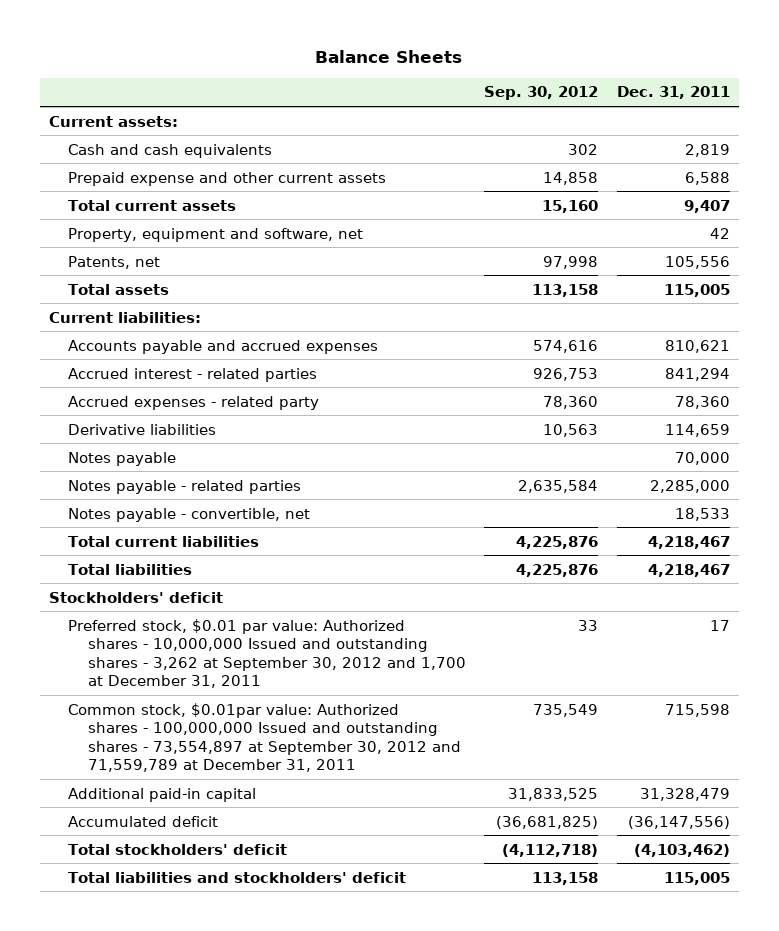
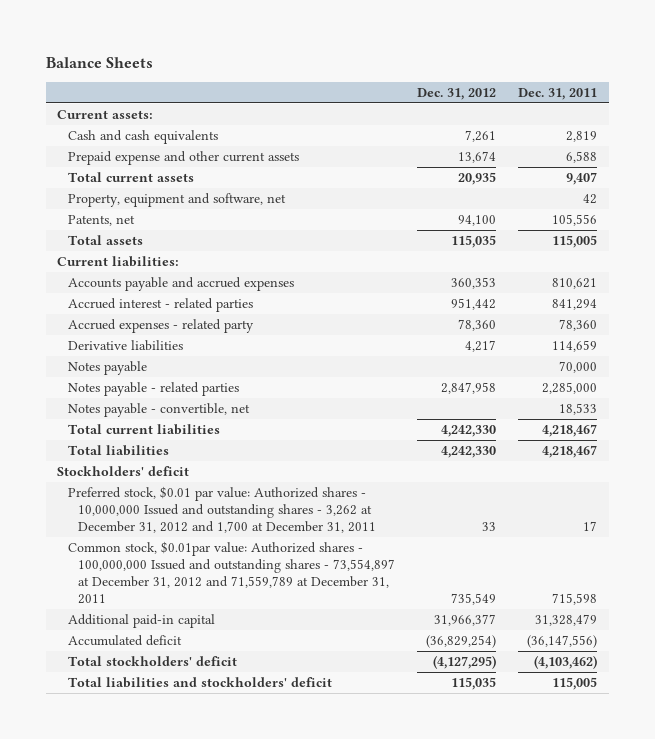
[484,86,599,101] Sep. 30, 2012 -> none
none -> [417,87,497,100] Dec. 31, 2012
[68,618,466,689] Preferred stock, $0.01 par value: Authorized shares - 10,000,000 Issued and outstanding shares - 3,262 at September 30, 2012 and 1,700 at December 31, 2011 -> [67,485,376,533] Preferred stock, $0.01 par value: Authorized shares - 10,000,000 Issued and outstanding shares - 3,262 at December 31, 2012 and 1,700 at December 31, 2011
[68,702,461,773] Common stock, $0.01par value: Authorized shares - 100,000,000 Issued and outstanding shares - 73,554,897 at September 30, 2012 and 71,559,789 at December 31, 2011 -> [67,540,395,604] Common stock, $0.01par value: Authorized shares - 100,000,000 Issued and outstanding shares - 73,554,897 at December 31, 2012 and 71,559,789 at December 31, 2011

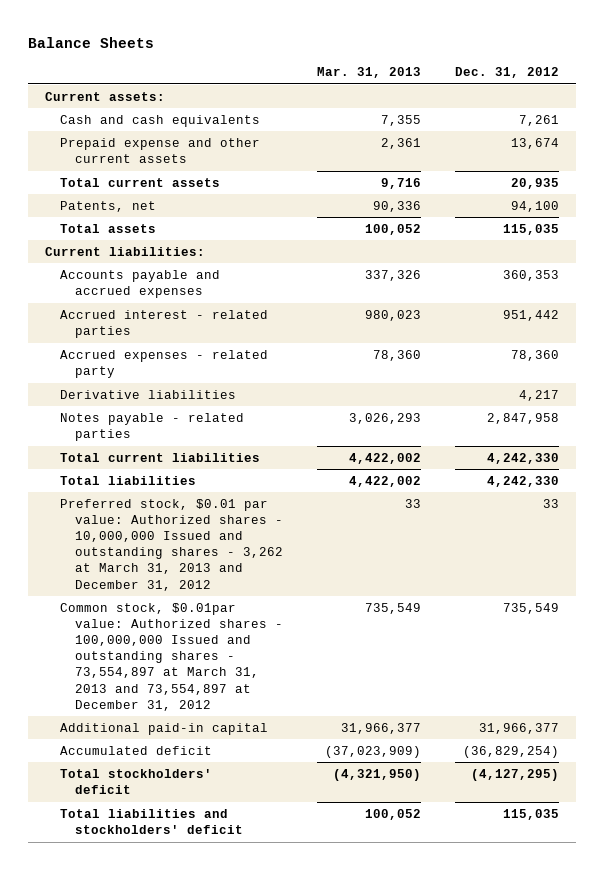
[518,87,598,100] Dec. 31, 2011 -> none
none -> [316,67,421,79] Mar. 31, 2013
[67,192,286,207] Property, equipment and software, net -> none
[67,360,147,375] Notes payable -> none
[67,402,250,417] Notes payable - convertible, net -> none
[57,465,190,476] Stockholders' deficit -> none
[67,485,376,533] Preferred stock, $0.01 par value: Authorized shares - 10,000,000 Issued and outstanding shares - 3,262 at December 31, 2012 and 1,700 at December 31, 2011 -> [60,498,283,591] Preferred stock, $0.01 par value: Authorized shares - 10,000,000 Issued and outstanding shares - 3,262 at March 31, 2013 and December 31, 2012
[67,540,395,604] Common stock, $0.01par value: Authorized shares - 100,000,000 Issued and outstanding shares - 73,554,897 at December 31, 2012 and 71,559,789 at December 31, 2011 -> [60,602,283,711] Common stock, $0.01par value: Authorized shares - 100,000,000 Issued and outstanding shares - 73,554,897 at March 31, 2013 and 73,554,897 at December 31, 2012

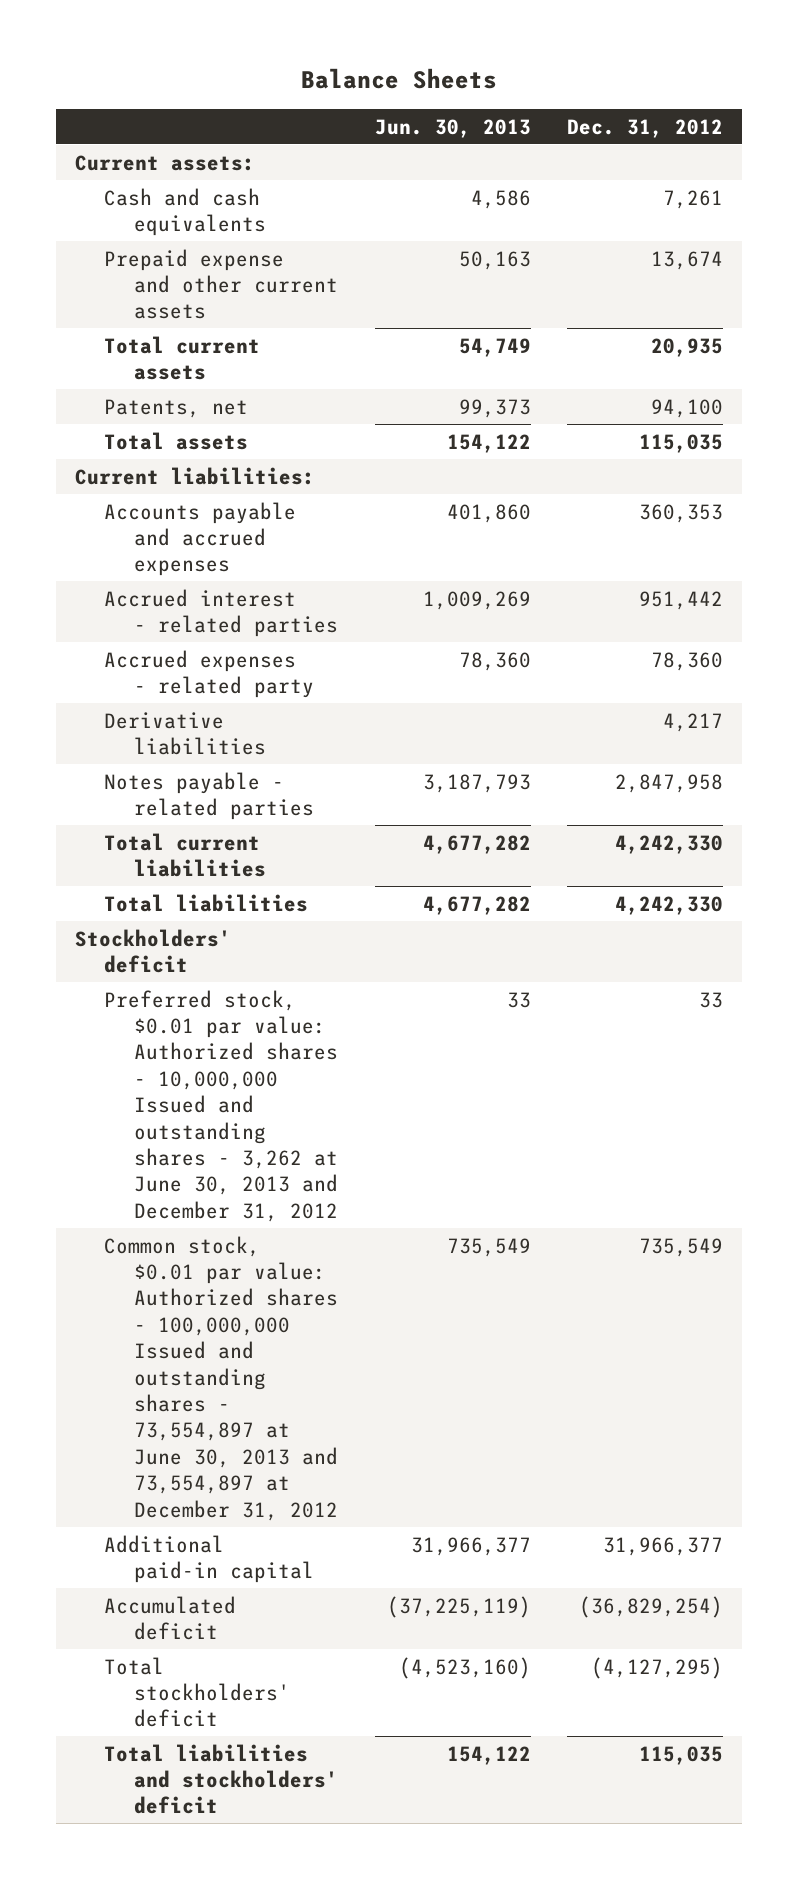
[316,67,421,79] Mar. 31, 2013 -> none
none -> [374,118,531,138] Jun. 30, 2013
none -> [74,928,231,973] Stockholders' deficit
[60,498,283,591] Preferred stock, $0.01 par value: Authorized shares - 10,000,000 Issued and outstanding shares - 3,262 at March 31, 2013 and December 31, 2012 -> [104,989,339,1222] Preferred stock, $0.01 par value: Authorized shares - 10,000,000 Issued and outstanding shares - 3,262 at June 30, 2013 and December 31, 2012
[60,602,283,711] Common stock, $0.01par value: Authorized shares - 100,000,000 Issued and outstanding shares - 73,554,897 at March 31, 2013 and 73,554,897 at December 31, 2012 -> [104,1235,339,1521] Common stock, $0.01 par value: Authorized shares - 100,000,000 Issued and outstanding shares - 73,554,897 at June 30, 2013 and 73,554,897 at December 31, 2012

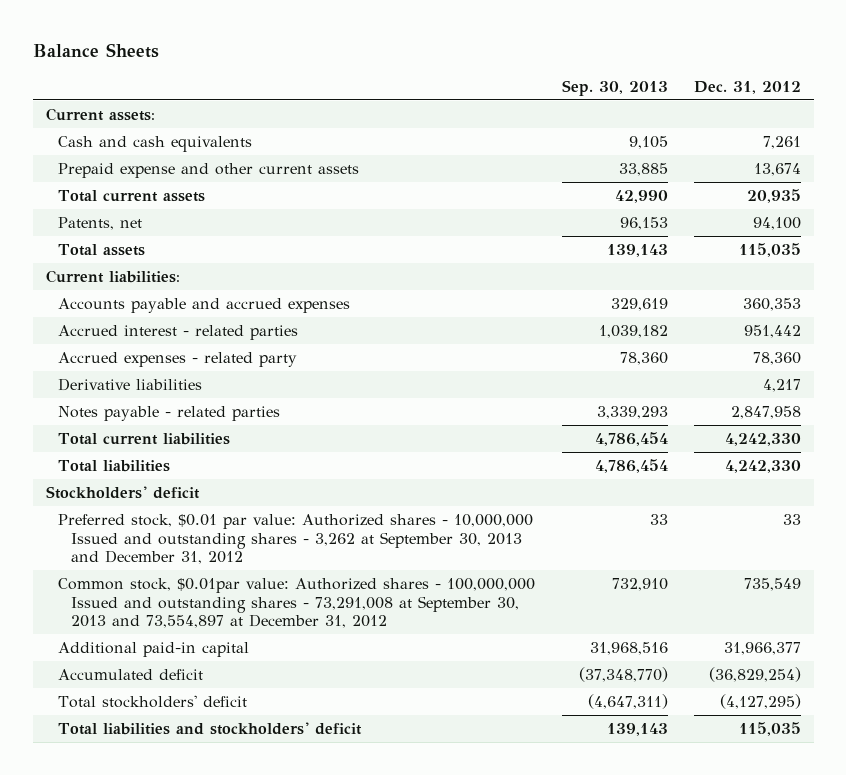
[374,118,531,138] Jun. 30, 2013 -> none
none -> [561,79,668,96] Sep. 30, 2013
[104,989,339,1222] Preferred stock, $0.01 par value: Authorized shares - 10,000,000 Issued and outstanding shares - 3,262 at June 30, 2013 and December 31, 2012 -> [58,513,534,565] Preferred stock, $0.01 par value: Authorized shares - 10,000,000 Issued and outstanding shares - 3,262 at September 30, 2013 and December 31, 2012
[104,1235,339,1521] Common stock, $0.01 par value: Authorized shares - 100,000,000 Issued and outstanding shares - 73,554,897 at June 30, 2013 and 73,554,897 at December 31, 2012 -> [58,577,536,629] Common stock, $0.01par value: Authorized shares - 100,000,000 Issued and outstanding shares - 73,291,008 at September 30, 2013 and 73,554,897 at December 31, 2012

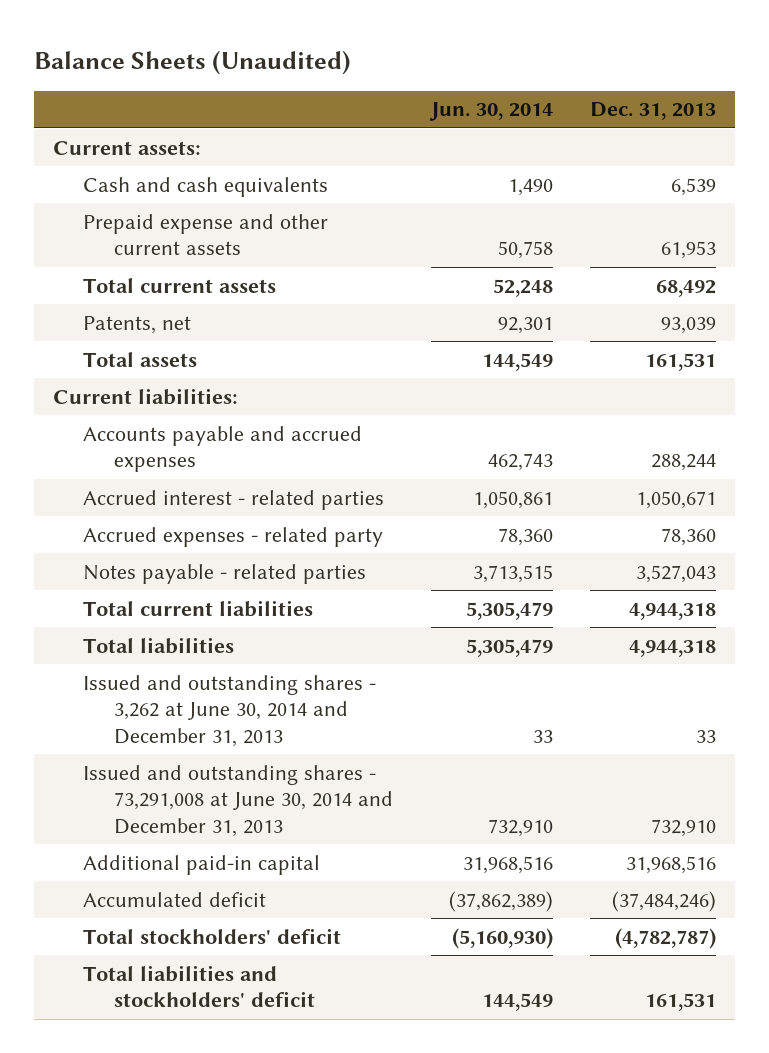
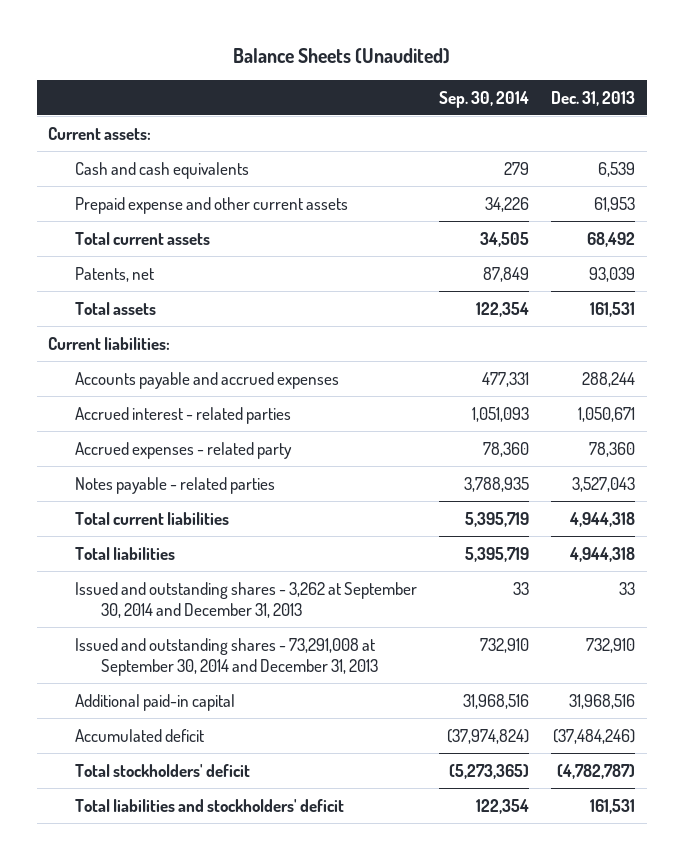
[428,102,553,122] Jun. 30, 2014 -> none
none -> [438,90,529,108] Sep. 30, 2014
[83,674,377,747] Issued and outstanding shares - 3,262 at June 30, 2014 and December 31, 2013 -> [74,581,417,618] Issued and outstanding shares - 3,262 at September 30, 2014 and December 31, 2013
[83,764,393,837] Issued and outstanding shares - 73,291,008 at June 30, 2014 and December 31, 2013 -> [74,637,378,676] Issued and outstanding shares - 73,291,008 at September 30, 2014 and December 31, 2013

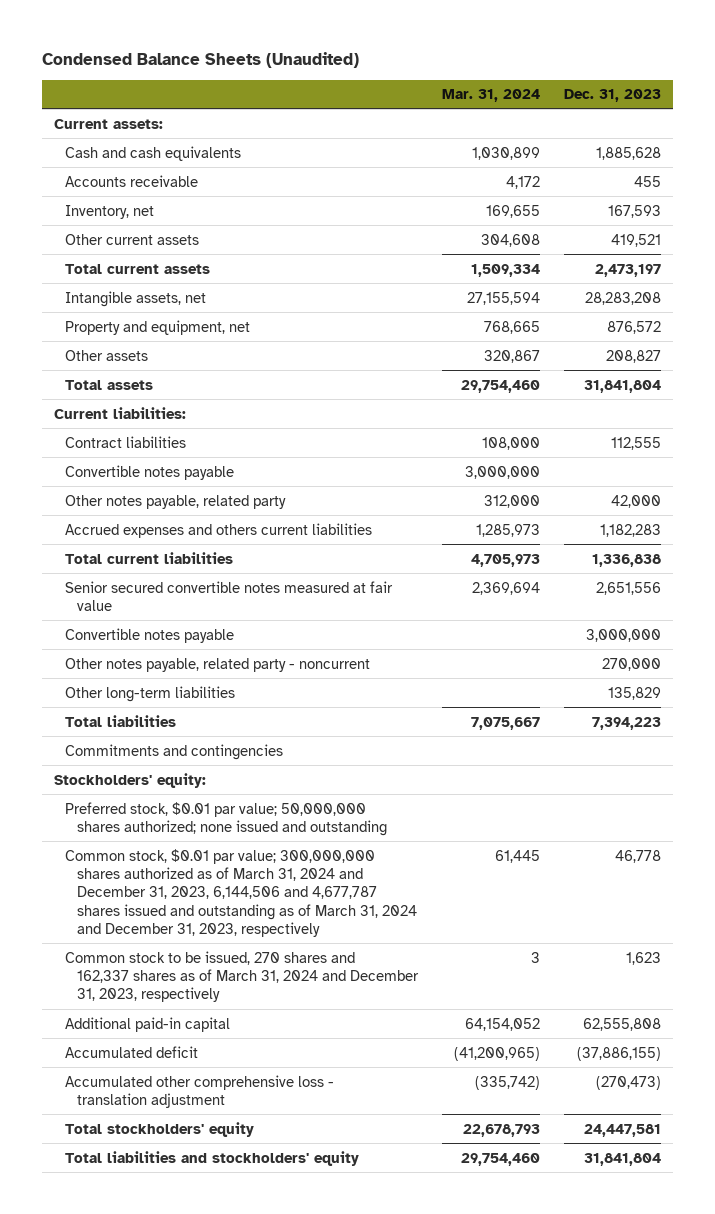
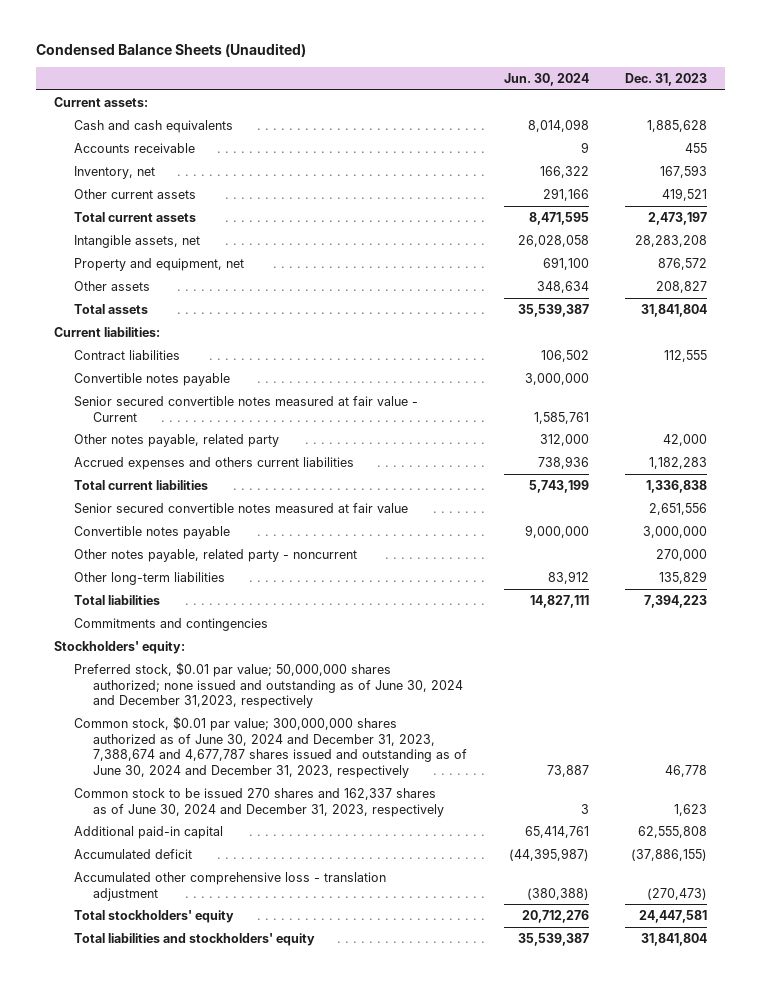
[441,89,540,103] Mar. 31, 2024 -> none
none -> [503,73,589,87] Jun. 30, 2024
none -> [73,395,418,422] Senior secured convertible notes measured at fair value - Current
[65,801,387,836] Preferred stock, $0.01 par value; 50,000,000 shares authorized; none issued and outstanding -> [73,661,463,709] Preferred stock, $0.01 par value; 50,000,000 shares authorized; none issued and outstanding as of June 30, 2024 and December 31,2023, respectively
[65,848,417,937] Common stock, $0.01 par value; 300,000,000 shares authorized as of March 31, 2024 and December 31, 2023, 6,144,506 and 4,677,787 shares issued and outstanding as of March 31, 2024 and December 31, 2023, respectively -> [73,715,467,779] Common stock, $0.01 par value; 300,000,000 shares authorized as of June 30, 2024 and December 31, 2023, 7,388,674 and 4,677,787 shares issued and outstanding as of June 30, 2024 and December 31, 2023, respectively
[65,950,419,1003] Common stock to be issued, 270 shares and 162,337 shares as of March 31, 2024 and December 31, 2023, respectively -> [73,787,444,817] Common stock to be issued 270 shares and 162,337 shares as of June 30, 2024 and December 31, 2023, respectively

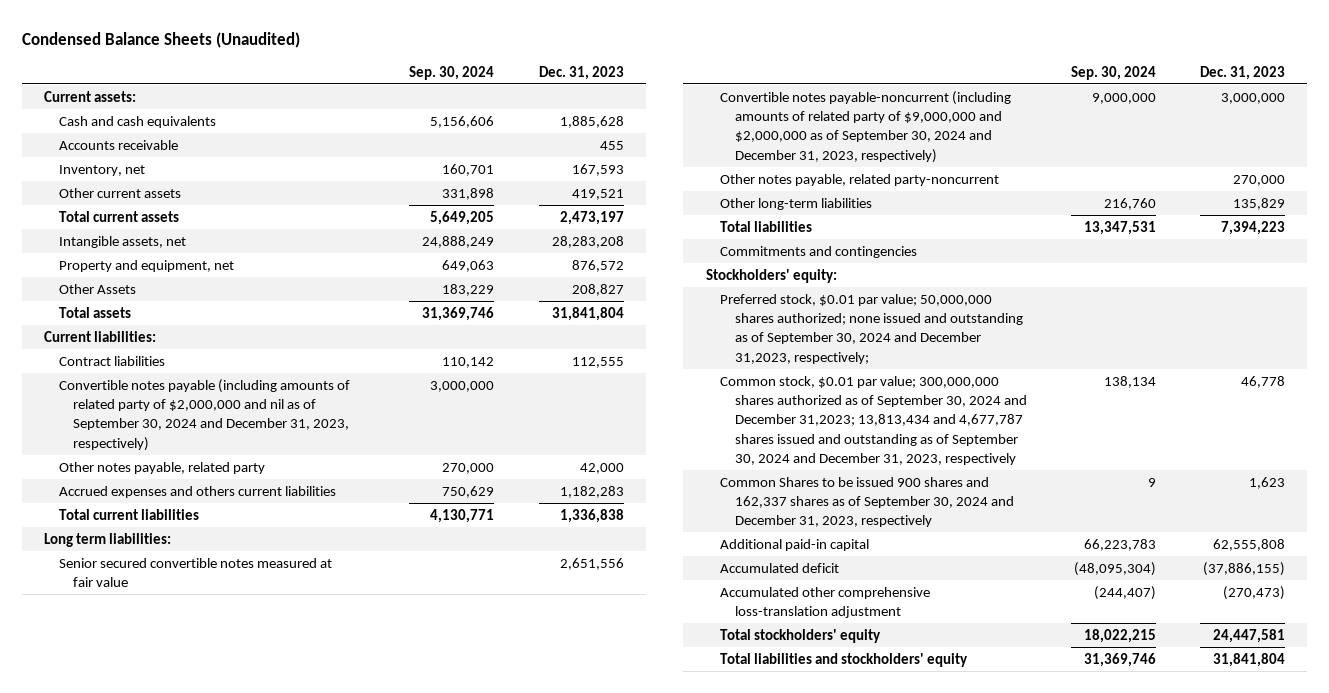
[503,73,589,87] Jun. 30, 2024 -> none
none -> [409,65,495,80] Sep. 30, 2024
[73,280,150,291] Other assets -> [58,283,136,294] Other Assets
[73,395,418,422] Senior secured convertible notes measured at fair value - Current -> none
[73,372,230,386] Convertible notes payable -> [58,378,350,451] Convertible notes payable (including amounts of related party of $2,000,000 and nil as of September 30, 2024 and December 31, 2023, respectively)
none -> [44,532,172,547] Long term liabilities:
[73,525,230,539] Convertible notes payable -> [720,90,1012,163] Convertible notes payable-noncurrent (including amounts of related party of $9,000,000 and $2,000,000 as of September 30, 2024 and December 31, 2023, respectively)
[73,548,357,562] Other notes payable, related party - noncurrent -> [720,173,1000,186] Other notes payable, related party-noncurrent
[73,661,463,709] Preferred stock, $0.01 par value; 50,000,000 shares authorized; none issued and outstanding as of June 30, 2024 and December 31,2023, respectively -> [720,293,1023,364] Preferred stock, $0.01 par value; 50,000,000 shares authorized; none issued and outstanding as of September 30, 2024 and December 31,2023, respectively;
[73,715,467,779] Common stock, $0.01 par value; 300,000,000 shares authorized as of June 30, 2024 and December 31, 2023, 7,388,674 and 4,677,787 shares issued and outstanding as of June 30, 2024 and December 31, 2023, respectively -> [720,375,1027,466] Common stock, $0.01 par value; 300,000,000 shares authorized as of September 30, 2024 and December 31,2023; 13,813,434 and 4,677,787 shares issued and outstanding as of September 30, 2024 and December 31, 2023, respectively
[73,787,444,817] Common stock to be issued 270 shares and 162,337 shares as of June 30, 2024 and December 31, 2023, respectively -> [720,476,1014,528] Common Shares to be issued 900 shares and 162,337 shares as of September 30, 2024 and December 31, 2023, respectively
[73,871,386,901] Accumulated other comprehensive loss - translation adjustment -> [720,586,931,619] Accumulated other comprehensive loss-translation adjustment

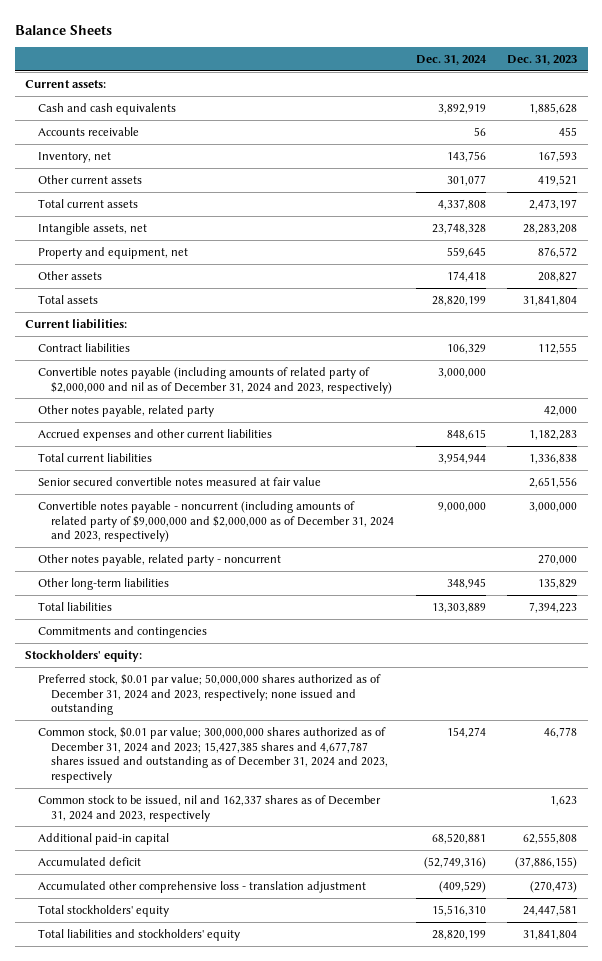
[21,32,300,49] Condensed Balance Sheets (Unaudited) -> [14,24,112,35] Balance Sheets
[409,65,495,80] Sep. 30, 2024 -> none
none -> [415,55,487,66] Dec. 31, 2024
[58,283,136,294] Other Assets -> [38,270,103,280] Other assets
[58,378,350,451] Convertible notes payable (including amounts of related party of $2,000,000 and nil as of September 30, 2024 and December 31, 2023, respectively) -> [38,366,393,394] Convertible notes payable (including amounts of related party of $2,000,000 and nil as of December 31, 2024 and 2023, respectively)
[58,485,336,498] Accrued expenses and others current liabilities -> [38,428,273,441] Accrued expenses and other current liabilities
[44,532,172,547] Long term liabilities: -> none
[720,90,1012,163] Convertible notes payable-noncurrent (including amounts of related party of $9,000,000 and $2,000,000 as of September 30, 2024 and December 31, 2023, respectively) -> [38,500,395,543] Convertible notes payable - noncurrent (including amounts of related party of $9,000,000 and $2,000,000 as of December 31, 2024 and 2023, respectively)
[720,173,1000,186] Other notes payable, related party-noncurrent -> [38,553,282,566] Other notes payable, related party - noncurrent
[720,293,1023,364] Preferred stock, $0.01 par value; 50,000,000 shares authorized; none issued and outstanding as of September 30, 2024 and December 31,2023, respectively; -> [38,673,382,716] Preferred stock, $0.01 par value; 50,000,000 shares authorized as of December 31, 2024 and 2023, respectively; none issued and outstanding
[720,375,1027,466] Common stock, $0.01 par value; 300,000,000 shares authorized as of September 30, 2024 and December 31,2023; 13,813,434 and 4,677,787 shares issued and outstanding as of September 30, 2024 and December 31, 2023, respectively -> [38,726,389,784] Common stock, $0.01 par value; 300,000,000 shares authorized as of December 31, 2024 and 2023; 15,427,385 shares and 4,677,787 shares issued and outstanding as of December 31, 2024 and 2023, respectively
[720,476,1014,528] Common Shares to be issued 900 shares and 162,337 shares as of September 30, 2024 and December 31, 2023, respectively -> [38,794,382,822] Common stock to be issued, nil and 162,337 shares as of December 31, 2024 and 2023, respectively
[720,586,931,619] Accumulated other comprehensive loss-translation adjustment -> [38,880,367,893] Accumulated other comprehensive loss - translation adjustment

